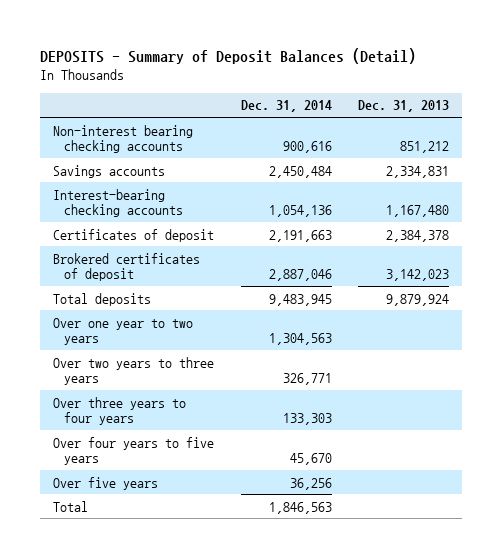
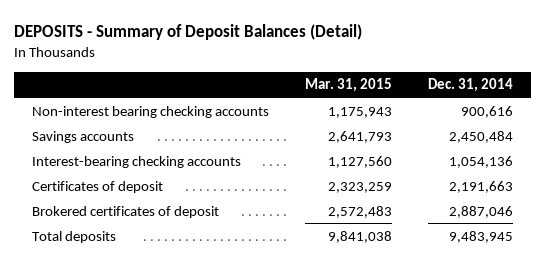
[358,100,450,113] Dec. 31, 2013 -> none
none -> [305,78,393,93] Mar. 31, 2015
[53,317,194,346] Over one year to two years -> none
[53,356,215,386] Over two years to three years -> none
[53,396,187,426] Over three years to four years -> none
[53,436,215,466] Over four years to five years -> none
[53,476,159,490] Over five years -> none
[53,500,89,512] Total -> none

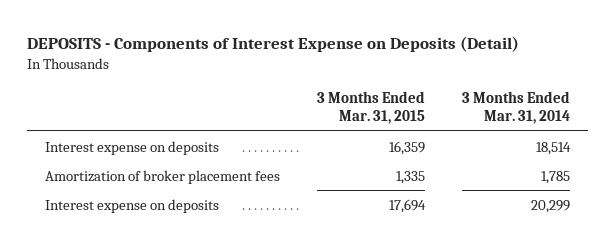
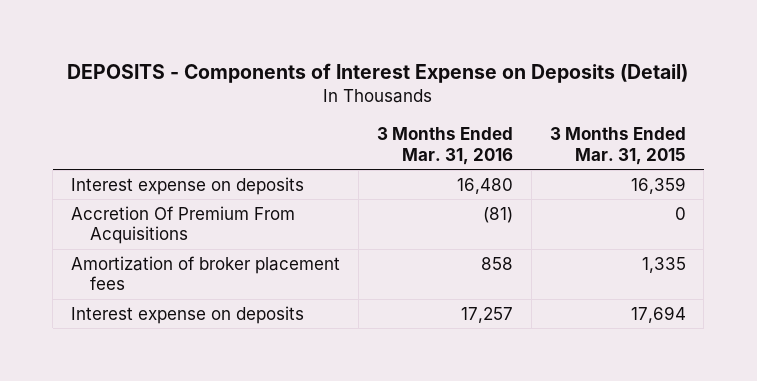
[461,90,570,125] 3 Months Ended Mar. 31, 2014 -> none
none -> [376,127,513,165] 3 Months Ended Mar. 31, 2016
none -> [71,205,296,245] Accretion Of Premium From Acquisitions

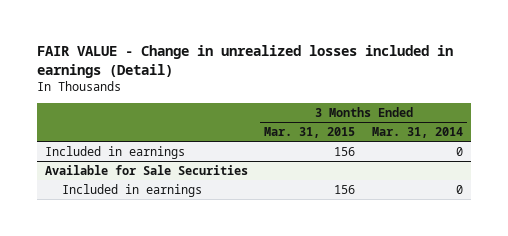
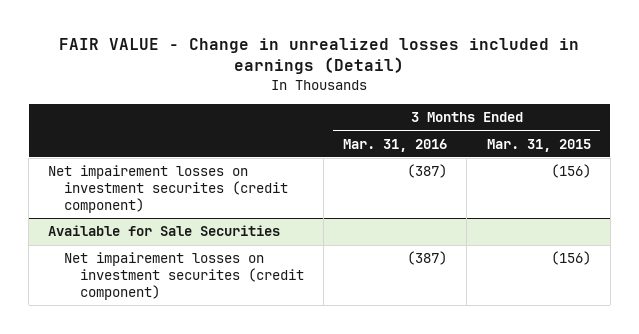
[371,127,463,139] Mar. 31, 2014 -> none
none -> [343,138,448,152] Mar. 31, 2016
[45,145,186,159] Included in earnings -> none
none -> [48,165,289,213] Net impairement losses on investment securites (credit component)
[62,183,203,197] Included in earnings -> none
none -> [64,252,305,300] Net impairement losses on investment securites (credit component)

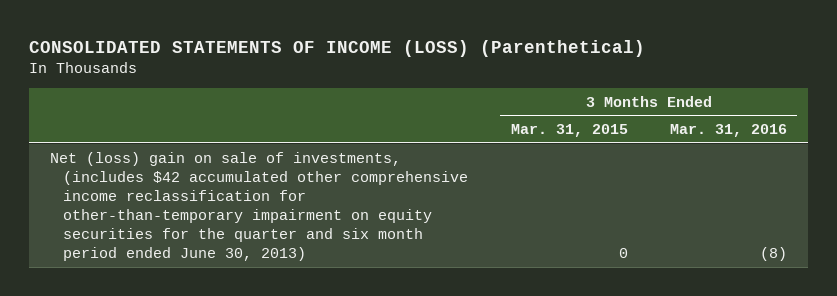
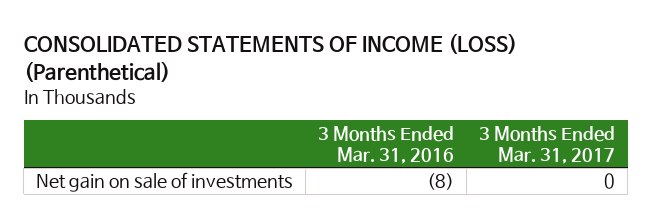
[510,124,628,138] Mar. 31, 2015 -> none
none -> [479,125,616,164] 3 Months Ended Mar. 31, 2017
[50,151,469,261] Net (loss) gain on sale of investments, (includes $42 accumulated other comprehensive income reclassification for other-than-temporary impairment on equity securities for the quarter and six month period ended June 30, 2013) -> [36,172,294,193] Net gain on sale of investments

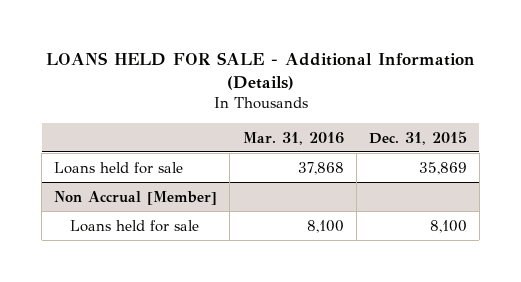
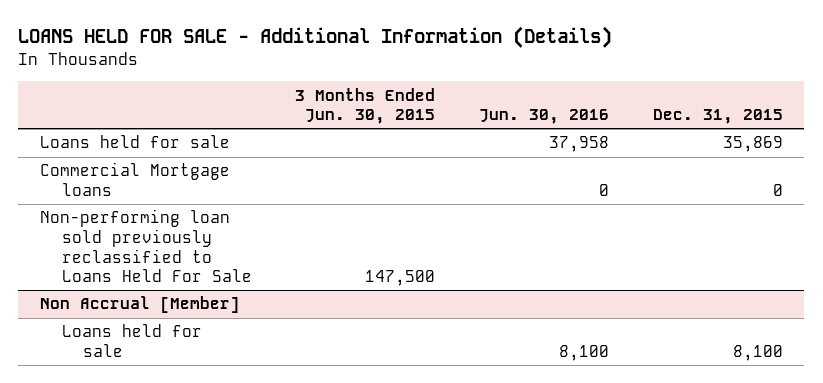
[242,131,344,145] Mar. 31, 2016 -> none
none -> [295,87,436,125] 3 Months Ended Jun. 30, 2015
none -> [478,109,609,125] Jun. 30, 2016
none -> [40,162,231,196] Commercial Mortgage loans
none -> [40,209,252,283] Non-performing loan sold previously reclassified to Loans Held For Sale

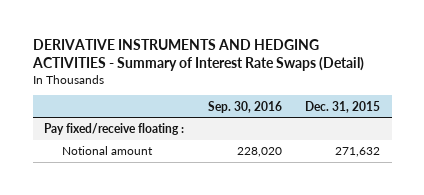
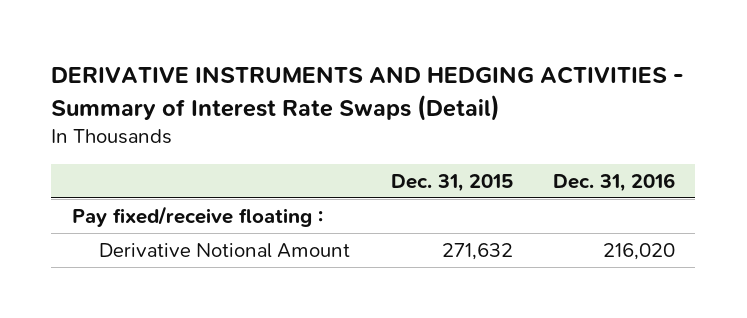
[207,100,282,113] Sep. 30, 2016 -> none
none -> [553,173,676,193] Dec. 31, 2016
[61,146,153,156] Notional amount -> [99,242,351,258] Derivative Notional Amount

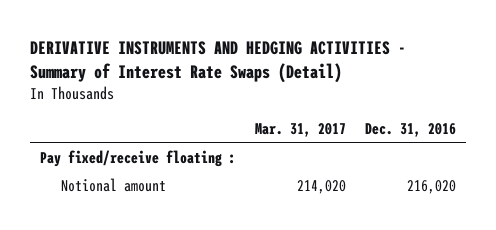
[390,174,513,193] Dec. 31, 2015 -> none
none -> [254,123,346,138] Mar. 31, 2017
[99,242,351,258] Derivative Notional Amount -> [61,178,167,193] Notional amount

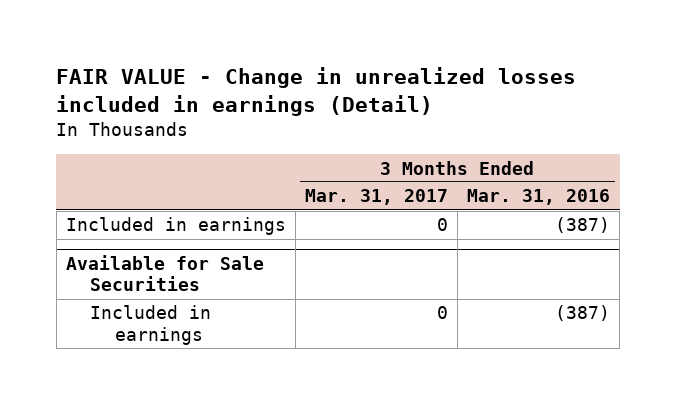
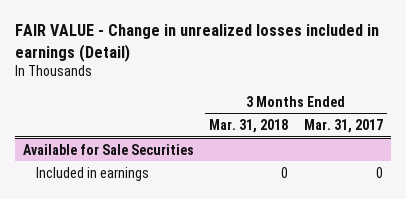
[467,189,611,206] Mar. 31, 2016 -> none
none -> [209,118,289,133] Mar. 31, 2018
[65,217,286,236] Included in earnings -> none

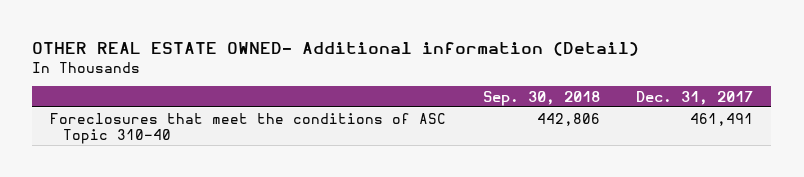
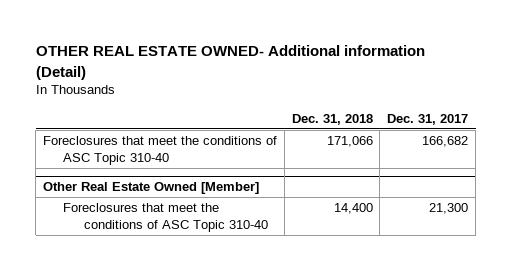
[482,90,600,106] Sep. 30, 2018 -> none
none -> [291,113,373,125] Dec. 31, 2018
[690,112,754,126] 461,491 -> [422,136,469,148] 166,682
none -> [42,182,259,195] Other Real Estate Owned [Member]
none -> [63,203,268,232] Foreclosures that meet the conditions of ASC Topic 310-40

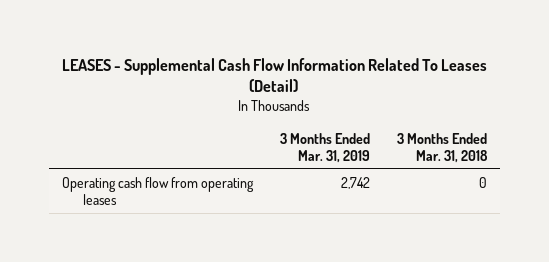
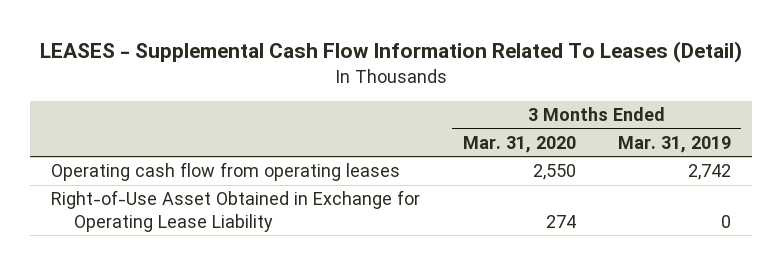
[396,132,488,163] 3 Months Ended Mar. 31, 2018 -> none
none -> [462,135,576,153] Mar. 31, 2020
none -> [51,190,421,232] Right-of-Use Asset Obtained in Exchange for Operating Lease Liability

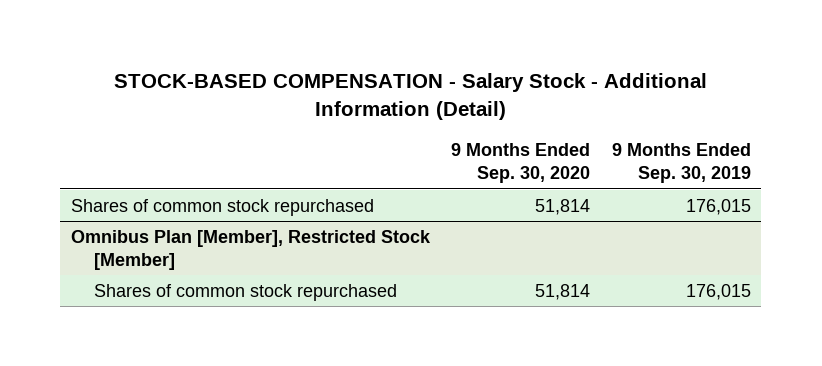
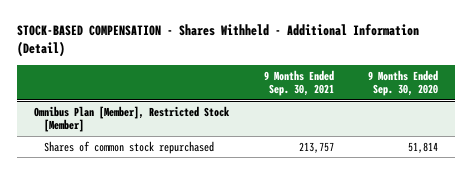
[113,73,707,121] STOCK-BASED COMPENSATION - Salary Stock - Additional Information (Detail) -> [17,24,420,58] STOCK-BASED COMPENSATION - Shares Withheld - Additional Information (Detail)
[611,143,751,183] 9 Months Ended Sep. 30, 2019 -> none
none -> [263,69,334,97] 9 Months Ended Sep. 30, 2021
[71,198,375,216] Shares of common stock repurchased -> none

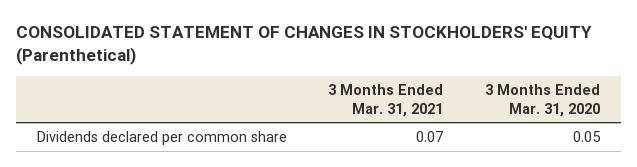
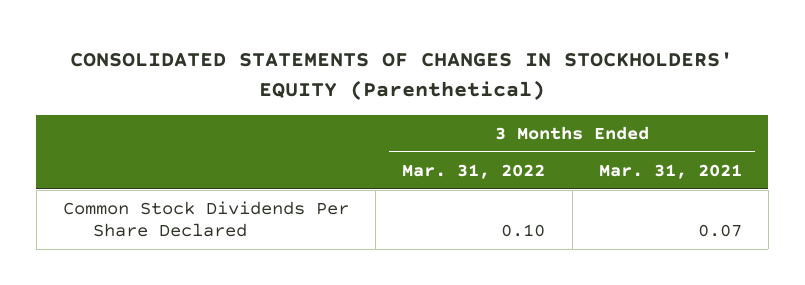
[15,26,592,66] CONSOLIDATED STATEMENT OF CHANGES IN STOCKHOLDERS' EQUITY (Parenthetical) -> [70,52,734,101] CONSOLIDATED STATEMENTS OF CHANGES IN STOCKHOLDERS' EQUITY (Parenthetical)
[485,83,601,117] 3 Months Ended Mar. 31, 2020 -> none
none -> [402,163,546,179] Mar. 31, 2022
[36,130,287,145] Dividends declared per common share -> [63,201,350,238] Common Stock Dividends Per Share Declared

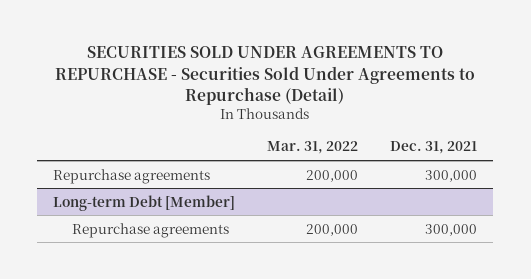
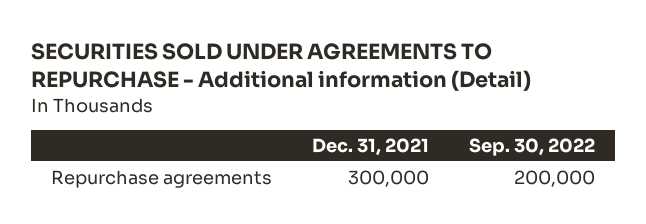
[55,46,476,105] SECURITIES SOLD UNDER AGREEMENTS TO REPURCHASE - Securities Sold Under Agreements to Repurchase (Detail) -> [30,43,531,92] SECURITIES SOLD UNDER AGREEMENTS TO REPURCHASE - Additional information (Detail)
[267,141,359,155] Mar. 31, 2022 -> none
none -> [469,138,596,157] Sep. 30, 2022
[53,194,236,211] Long-term Debt [Member] -> none
[72,222,230,238] Repurchase agreements -> none

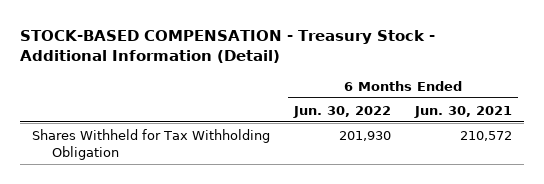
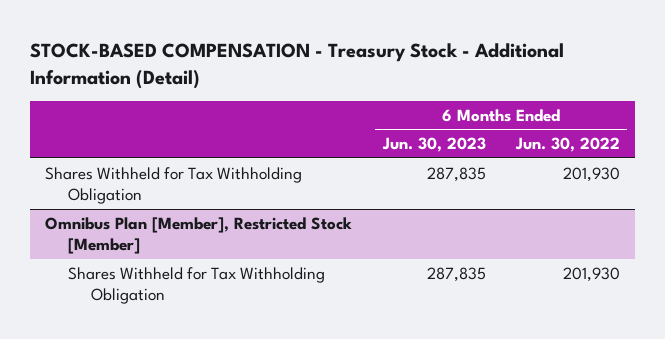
[414,105,513,118] Jun. 30, 2021 -> none
none -> [381,137,486,153] Jun. 30, 2023
none -> [45,216,353,255] Omnibus Plan [Member], Restricted Stock [Member]
none -> [68,266,326,305] Shares Withheld for Tax Withholding Obligation

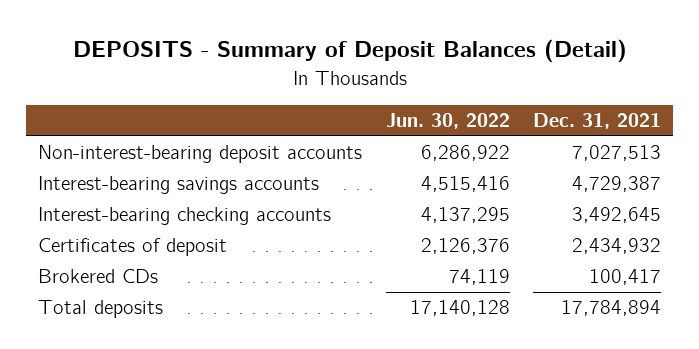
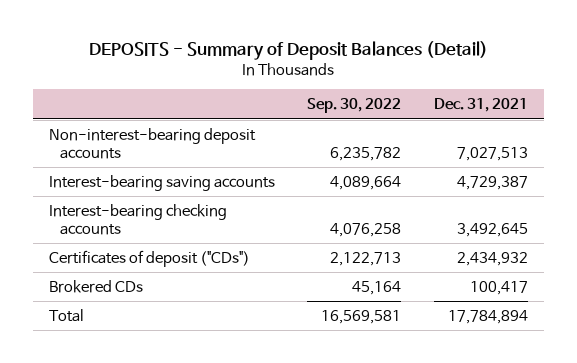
[385,113,510,130] Jun. 30, 2022 -> none
none -> [307,98,402,114] Sep. 30, 2022
[37,176,319,195] Interest-bearing savings accounts -> [49,174,276,191] Interest-bearing saving accounts
[37,238,227,257] Certificates of deposit -> [49,249,251,267] Certificates of deposit ("CDs")
[37,300,163,319] Total deposits -> [49,308,85,322] Total

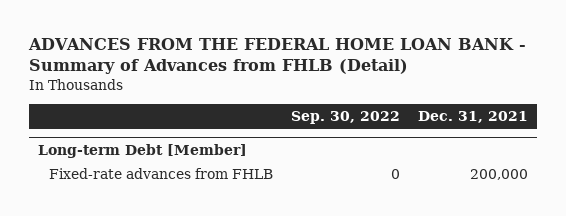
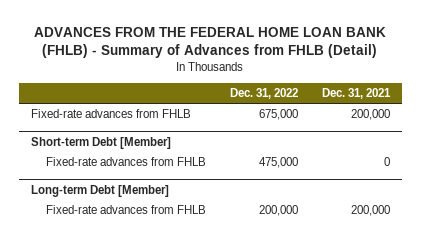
[28,38,527,75] ADVANCES FROM THE FEDERAL HOME LOAN BANK - Summary of Advances from FHLB (Detail) -> [34,26,387,59] ADVANCES FROM THE FEDERAL HOME LOAN BANK (FHLB) - Summary of Advances from FHLB (Detail)
[291,110,401,124] Sep. 30, 2022 -> none
none -> [230,87,299,99] Dec. 31, 2022
none -> [30,109,191,119] Fixed-rate advances from FHLB
none -> [30,136,171,149] Short-term Debt [Member]
none -> [46,157,207,167] Fixed-rate advances from FHLB

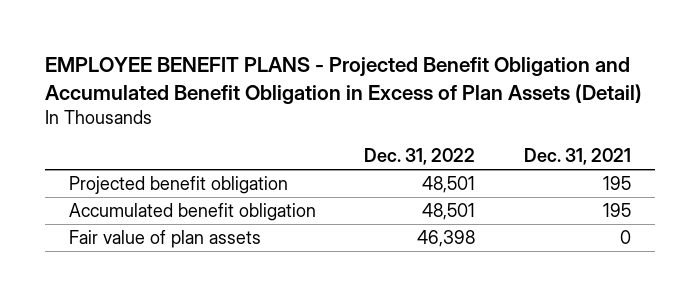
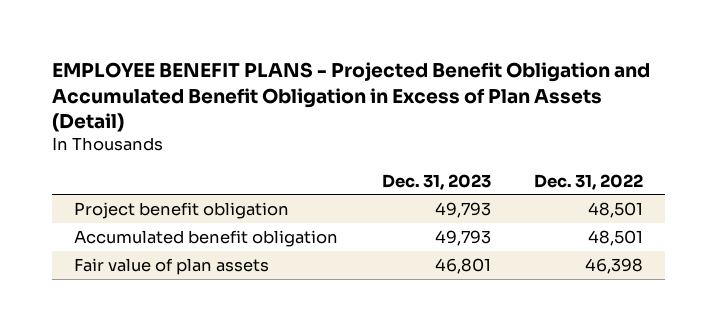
[523,147,631,165] Dec. 31, 2021 -> none
none -> [381,173,491,190] Dec. 31, 2023
[69,176,289,195] Projected benefit obligation -> [73,201,289,219] Project benefit obligation

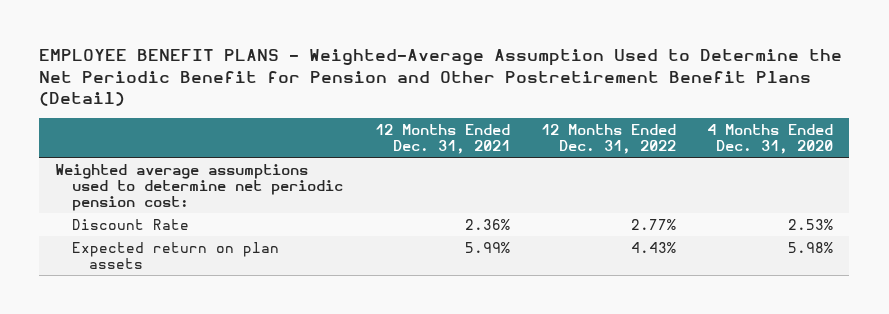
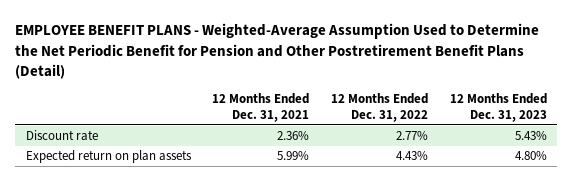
[707,123,834,154] 4 Months Ended Dec. 31, 2020 -> none
none -> [449,93,547,123] 12 Months Ended Dec. 31, 2023
[55,163,344,211] Weighted average assumptions used to determine net periodic pension cost: -> none
[72,218,190,230] Discount Rate -> [25,130,98,142] Discount rate

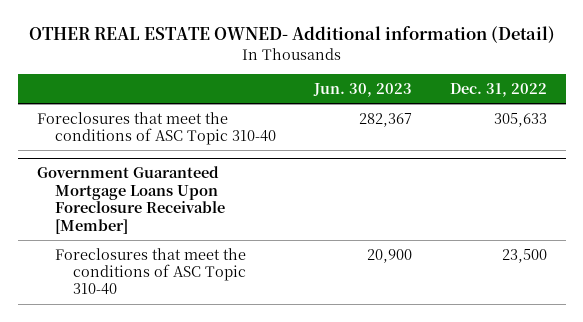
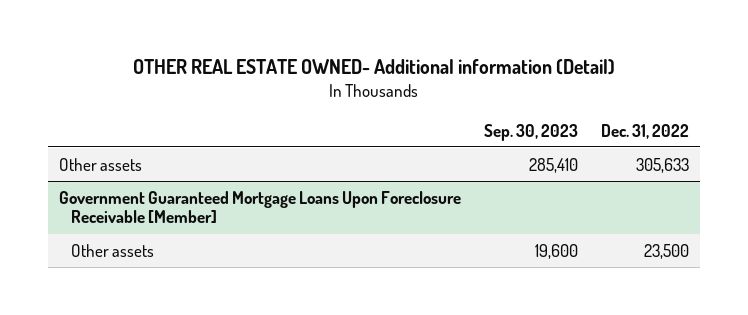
[312,83,412,98] Jun. 30, 2023 -> none
none -> [484,123,579,141] Sep. 30, 2023
[36,111,276,146] Foreclosures that meet the conditions of ASC Topic 310-40 -> [59,157,143,171] Other assets
[54,247,247,296] Foreclosures that meet the conditions of ASC Topic 310-40 -> [71,243,155,257] Other assets

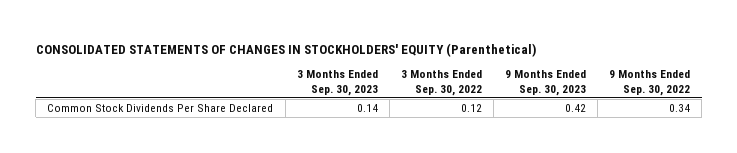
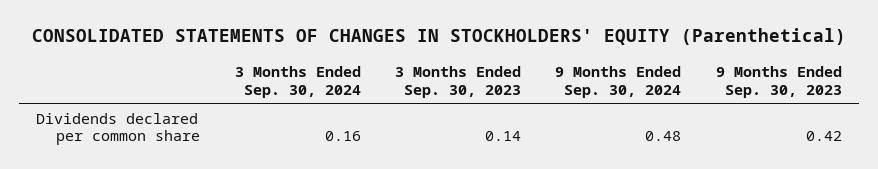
[400,70,482,96] 3 Months Ended Sep. 30, 2022 -> none
[608,70,690,96] 9 Months Ended Sep. 30, 2022 -> none
none -> [234,66,361,98] 3 Months Ended Sep. 30, 2024
none -> [555,66,682,98] 9 Months Ended Sep. 30, 2024
[47,104,274,113] Common Stock Dividends Per Share Declared -> [36,112,201,146] Dividends declared per common share

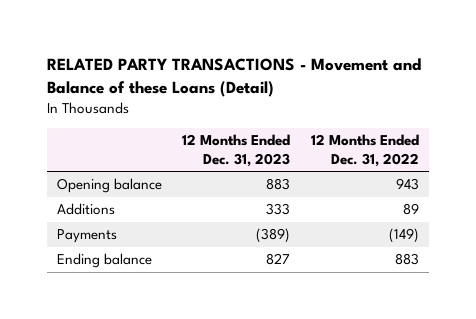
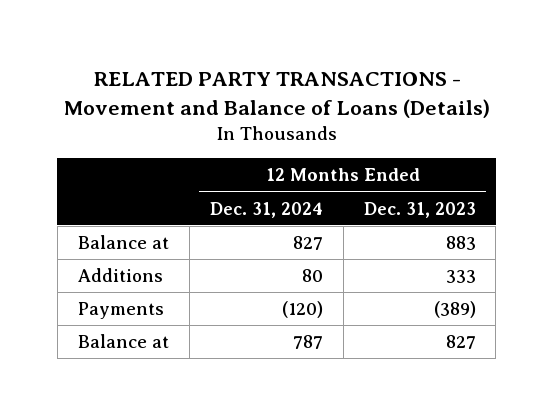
[46,57,421,98] RELATED PARTY TRANSACTIONS - Movement and Balance of these Loans (Detail) -> [63,72,490,118] RELATED PARTY TRANSACTIONS - Movement and Balance of Loans (Details)
[310,134,419,167] 12 Months Ended Dec. 31, 2022 -> none
none -> [209,201,323,218] Dec. 31, 2024
[56,178,162,194] Opening balance -> [77,235,169,250] Balance at
[56,253,152,269] Ending balance -> [77,334,169,349] Balance at

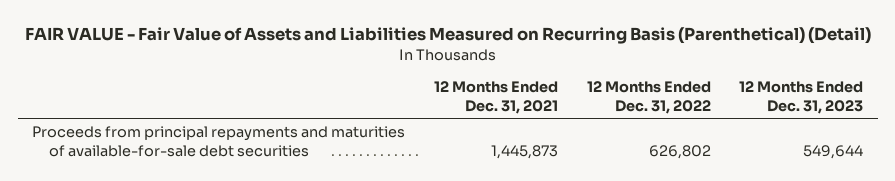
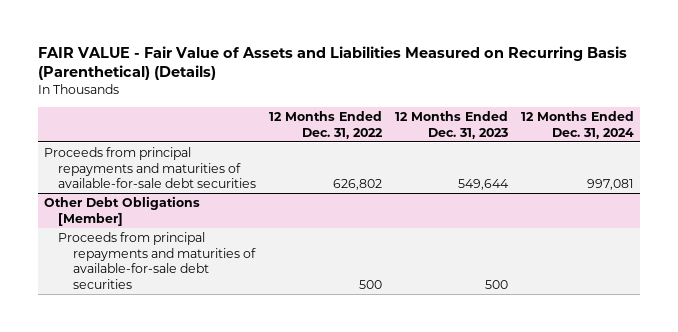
[24,27,871,45] FAIR VALUE - Fair Value of Assets and Liabilities Measured on Recurring Basis (Parenthetical) (Detail) -> [37,45,627,81] FAIR VALUE - Fair Value of Assets and Liabilities Measured on Recurring Basis (Parenthetical) (Details)
[433,81,558,114] 12 Months Ended Dec. 31, 2021 -> none
none -> [520,110,634,139] 12 Months Ended Dec. 31, 2024
none -> [44,195,201,226] Other Debt Obligations [Member]
none -> [58,231,256,290] Proceeds from principal repayments and maturities of available-for-sale debt securities

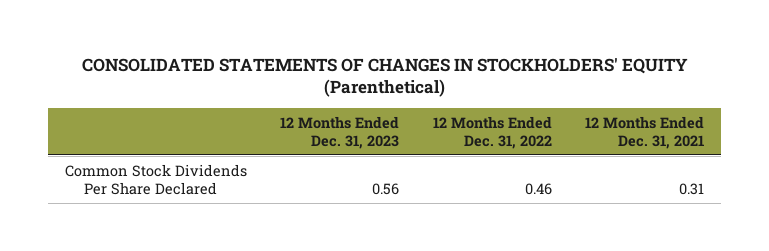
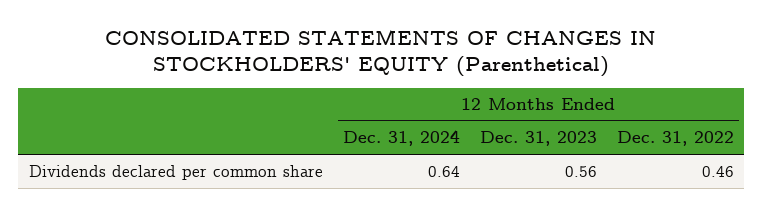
[585,115,705,149] 12 Months Ended Dec. 31, 2021 -> none
none -> [342,130,460,147] Dec. 31, 2024
[64,163,247,195] Common Stock Dividends Per Share Declared -> [28,165,323,181] Dividends declared per common share

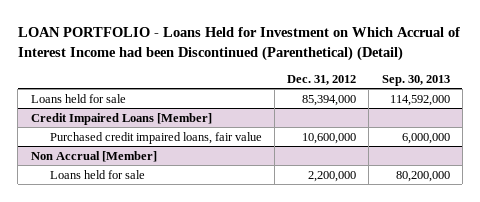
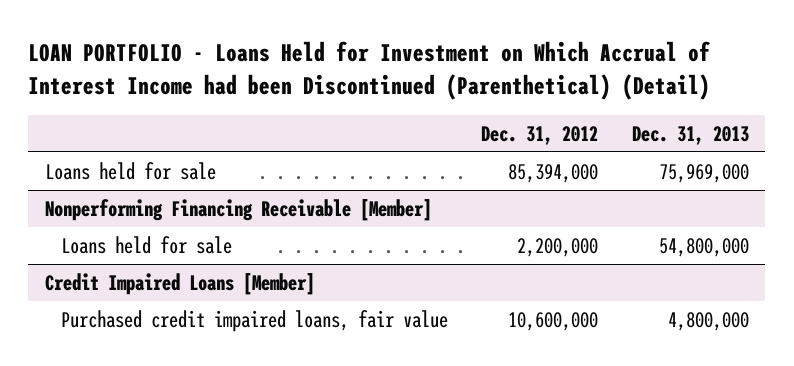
[381,74,450,86] Sep. 30, 2013 -> none
none -> [631,125,749,145] Dec. 31, 2013
none -> [45,198,433,221] Nonperforming Financing Receivable [Member]
none -> [60,235,232,254] Loans held for sale
[30,150,157,162] Non Accrual [Member] -> none
[49,169,145,179] Loans held for sale -> none

